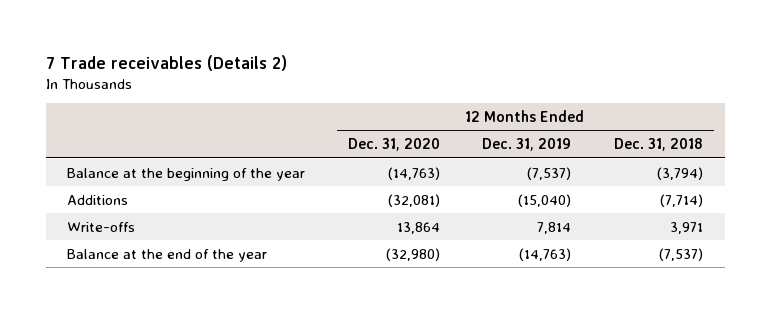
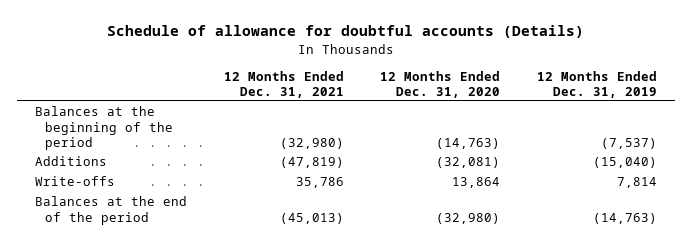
[45,54,287,71] 7 Trade receivables (Details 2) -> [106,25,584,39] Schedule of allowance for doubtful accounts (Details)
[614,138,704,152] Dec. 31, 2018 -> none
none -> [223,70,344,98] 12 Months Ended Dec. 31, 2021
[66,167,305,181] Balance at the beginning of the year -> [35,106,174,150] Balances at the beginning of the period
[66,248,267,262] Balance at the end of the year -> [35,196,188,225] Balances at the end of the period

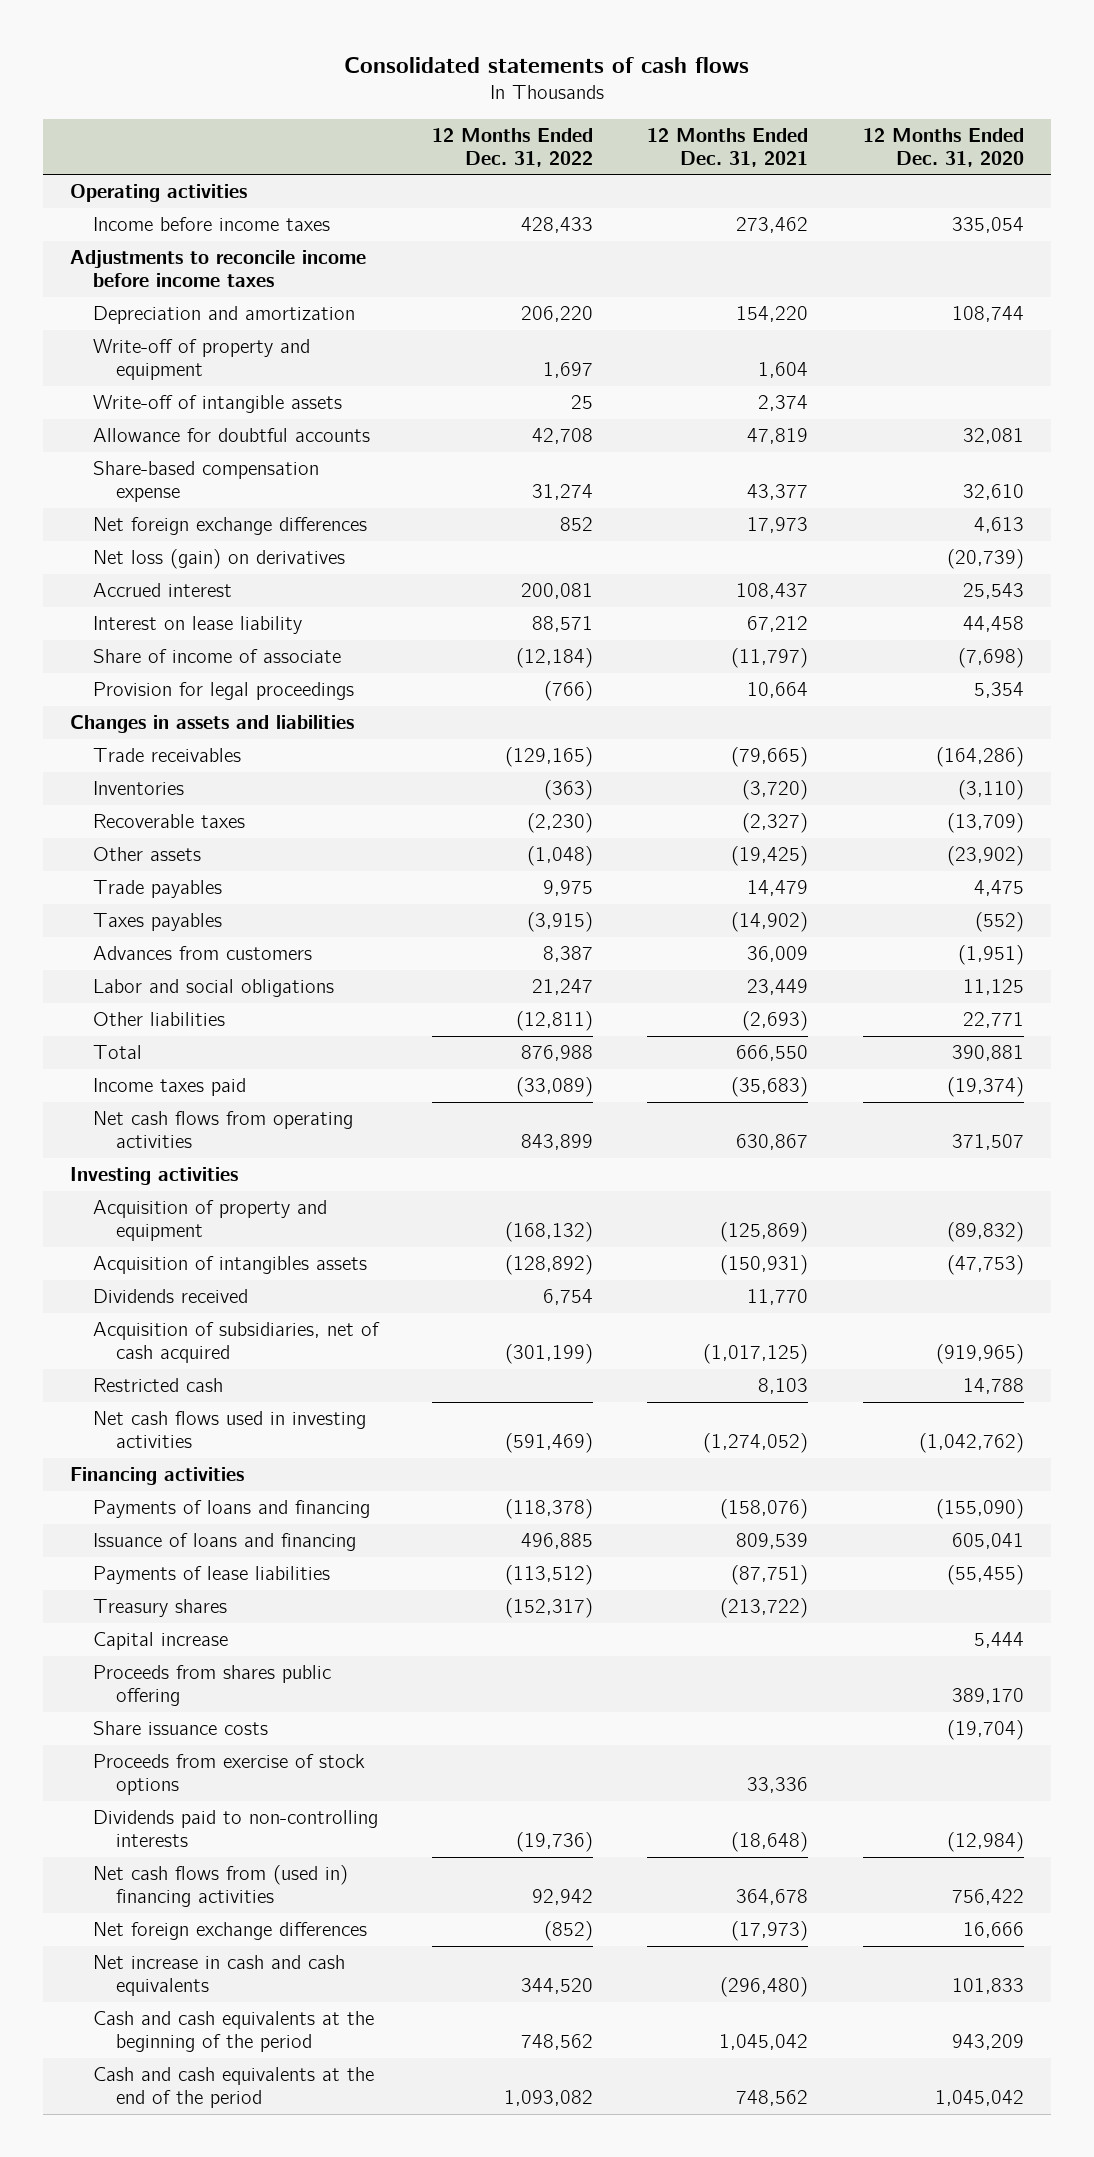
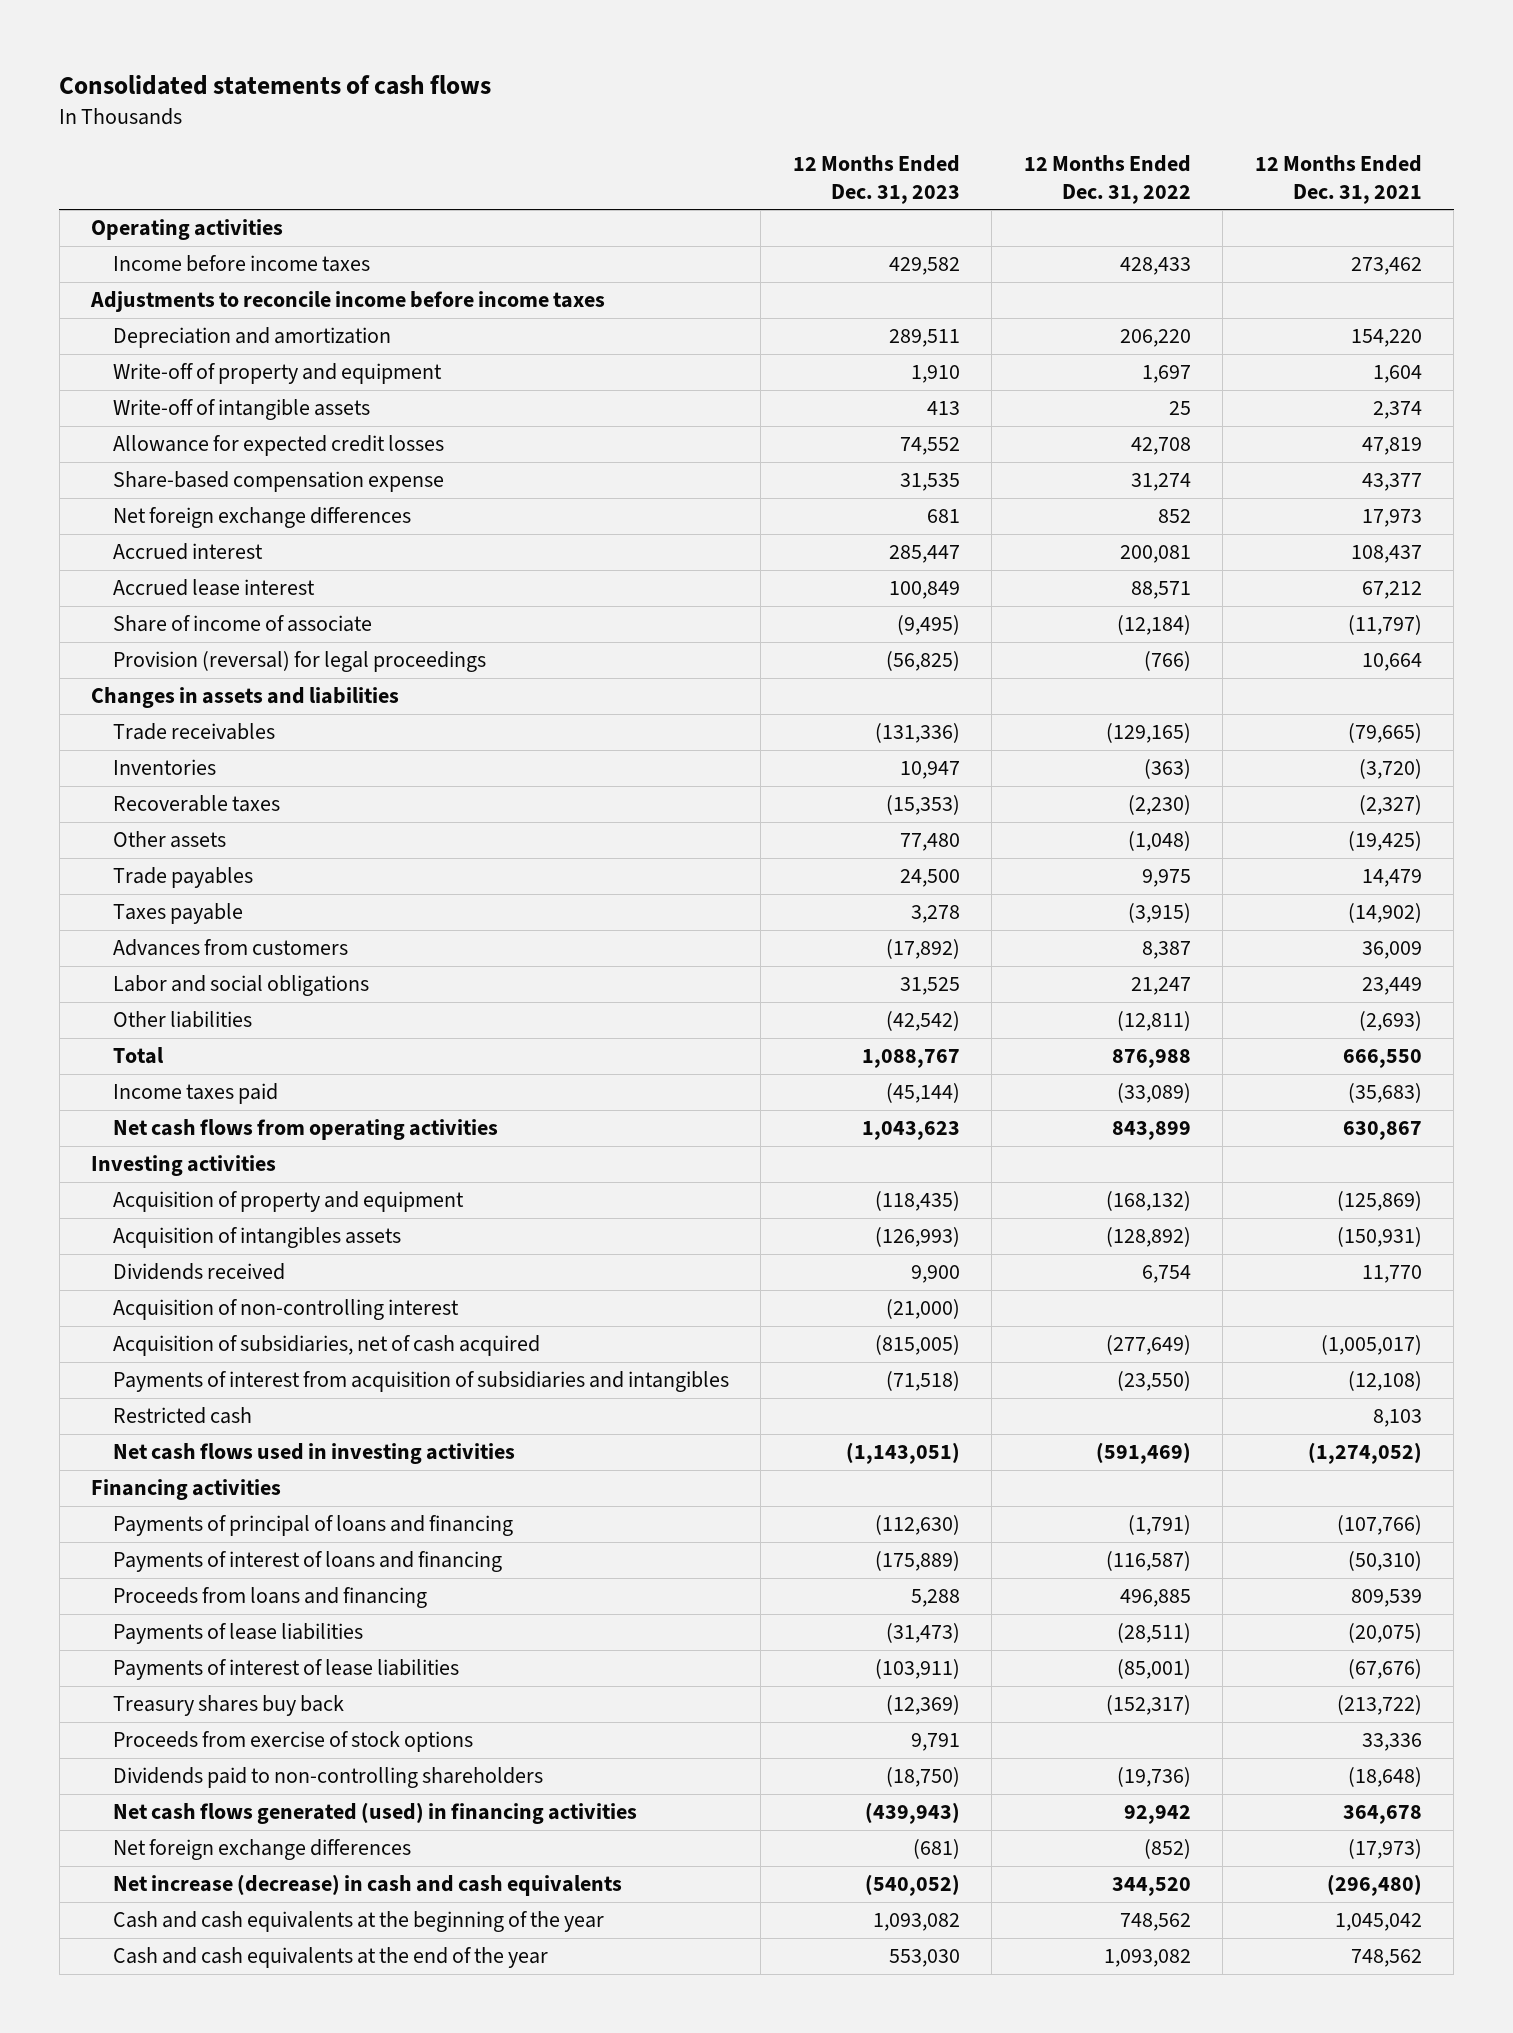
[862,127,1024,167] 12 Months Ended Dec. 31, 2020 -> none
none -> [792,155,960,204] 12 Months Ended Dec. 31, 2023
[92,428,370,443] Allowance for doubtful accounts -> [112,435,444,457] Allowance for expected credit losses
[92,549,345,570] Net loss (gain) on derivatives -> none
[92,616,302,635] Interest on lease liability -> [112,579,315,597] Accrued lease interest
[92,682,354,701] Provision for legal proceedings -> [112,651,486,673] Provision (reversal) for legal proceedings
[92,913,222,932] Taxes payables -> [112,903,243,925] Taxes payable
none -> [112,1299,459,1321] Acquisition of non-controlling interest
[505,1343,594,1364] (301,199) -> [1105,1335,1191,1356] (277,649)
[703,1343,809,1364] (1,017,125) -> [1320,1335,1422,1356] (1,005,017)
none -> [112,1371,729,1393] Payments of interest from acquisition of subsidiaries and intangibles
[92,1632,228,1651] Capital increase -> none
[92,1665,331,1706] Proceeds from shares public offering -> none
[92,1721,268,1736] Share issuance costs -> none
[92,1500,370,1519] Payments of loans and financing -> [112,1515,513,1537] Payments of principal of loans and financing
[505,1499,594,1520] (118,378) -> [1127,1515,1191,1536] (1,791)
[720,1499,809,1520] (158,076) -> [1336,1515,1422,1536] (107,766)
none -> [112,1551,502,1573] Payments of interest of loans and financing
[92,1533,356,1552] Issuance of loans and financing -> [112,1587,427,1609] Proceeds from loans and financing
[505,1565,594,1586] (113,512) -> [1116,1623,1191,1644] (28,511)
[731,1565,809,1586] (87,751) -> [1347,1623,1422,1644] (20,075)
none -> [112,1659,459,1681] Payments of interest of lease liabilities
[92,1599,227,1618] Treasury shares -> [112,1695,344,1717] Treasury shares buy back
[92,1810,378,1847] Dividends paid to non-controlling interests -> [112,1767,543,1789] Dividends paid to non-controlling shareholders
[92,1865,348,1907] Net cash flows from (used in) financing activities -> [112,1802,637,1825] Net cash flows generated (used) in financing activities
[92,1955,345,1996] Net increase in cash and cash equivalents -> [112,1874,622,1897] Net increase (decrease) in cash and cash equivalents
[92,2011,374,2052] Cash and cash equivalents at the beginning of the period -> [112,1911,604,1933] Cash and cash equivalents at the beginning of the year
[92,2067,374,2108] Cash and cash equivalents at the end of the period -> [112,1947,548,1969] Cash and cash equivalents at the end of the year

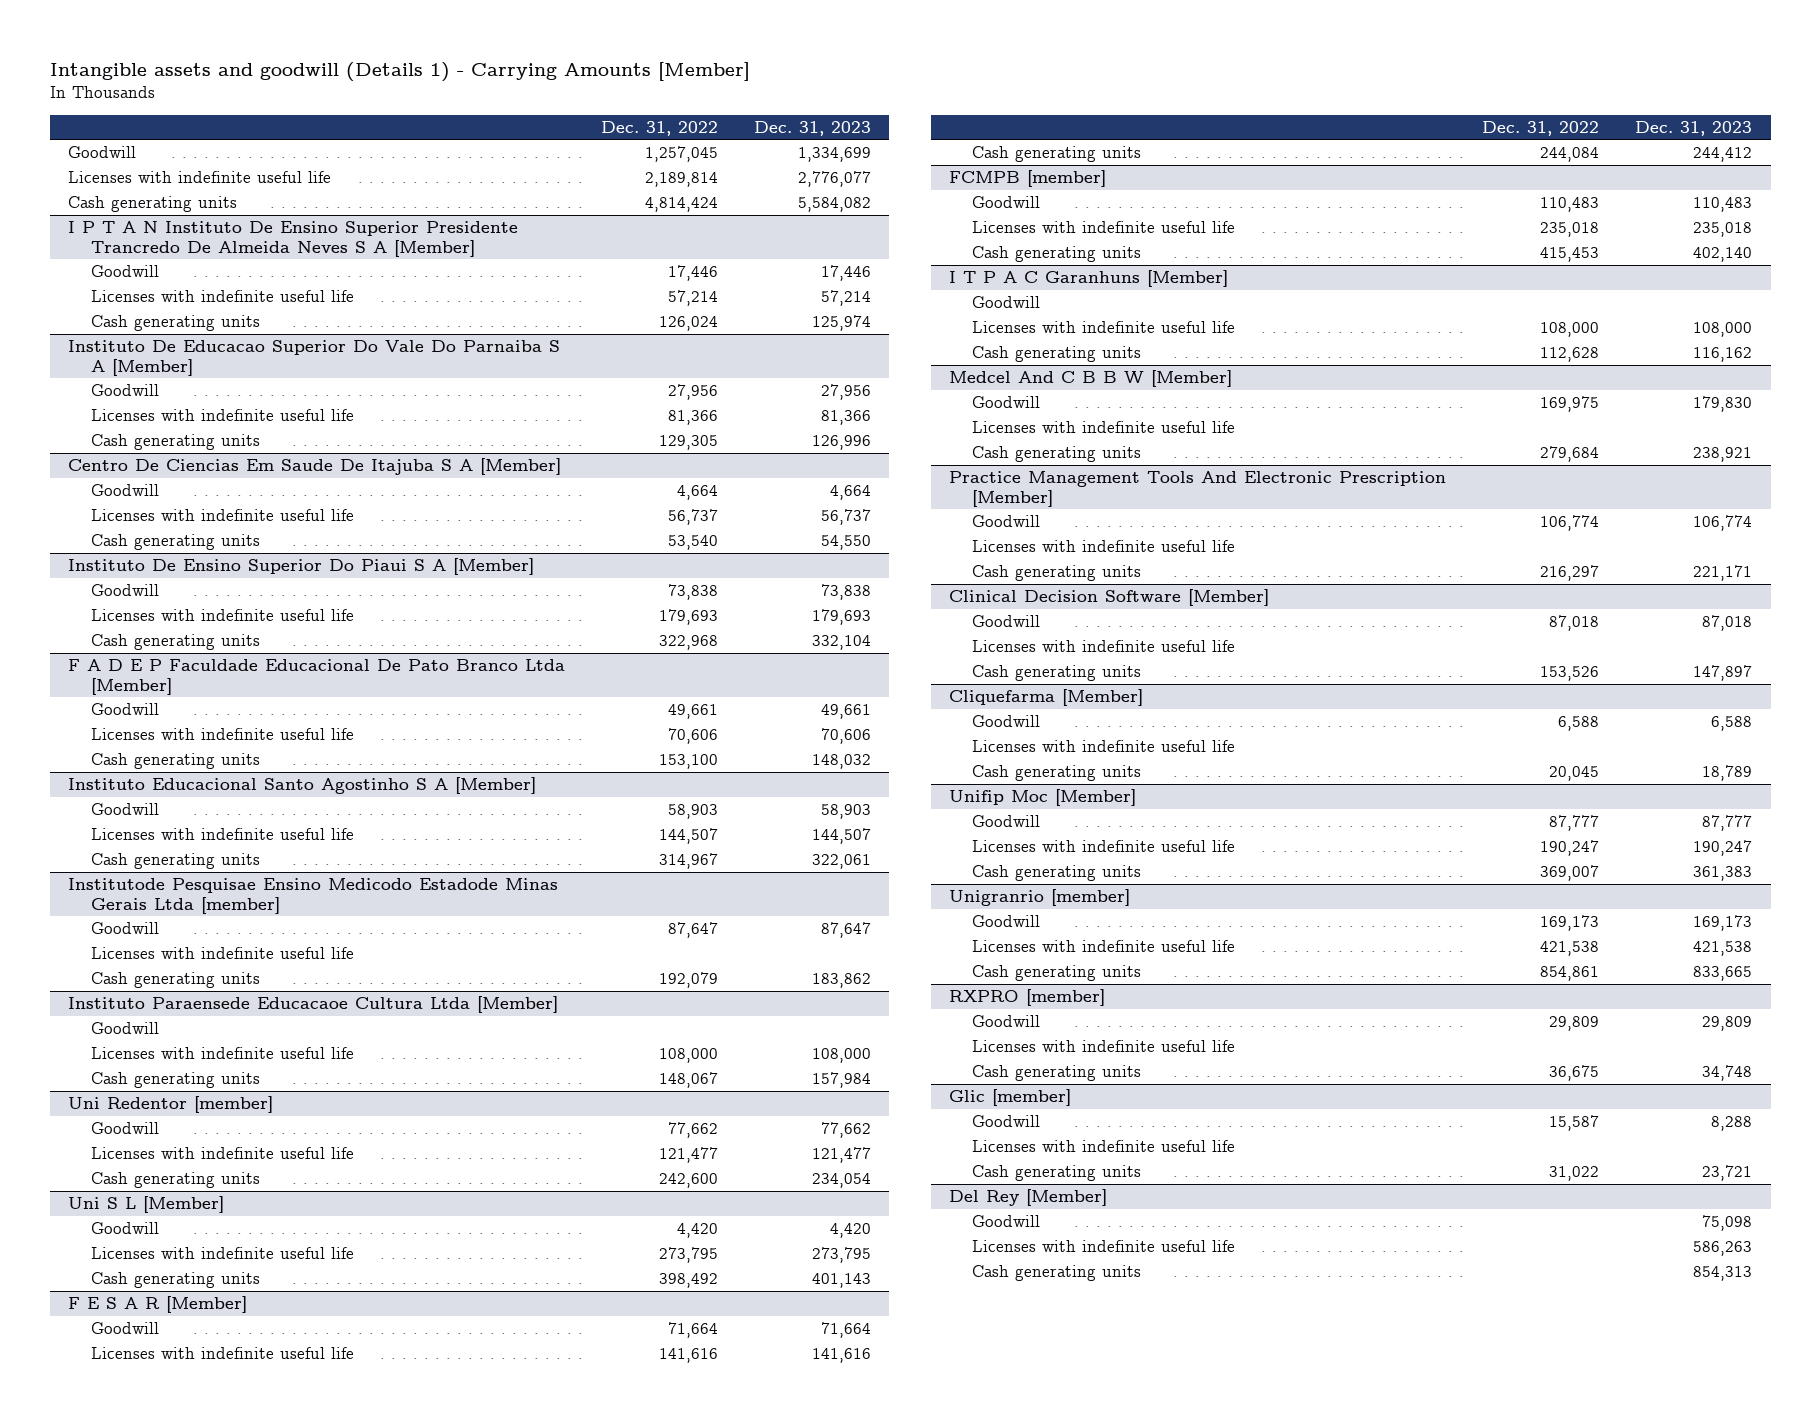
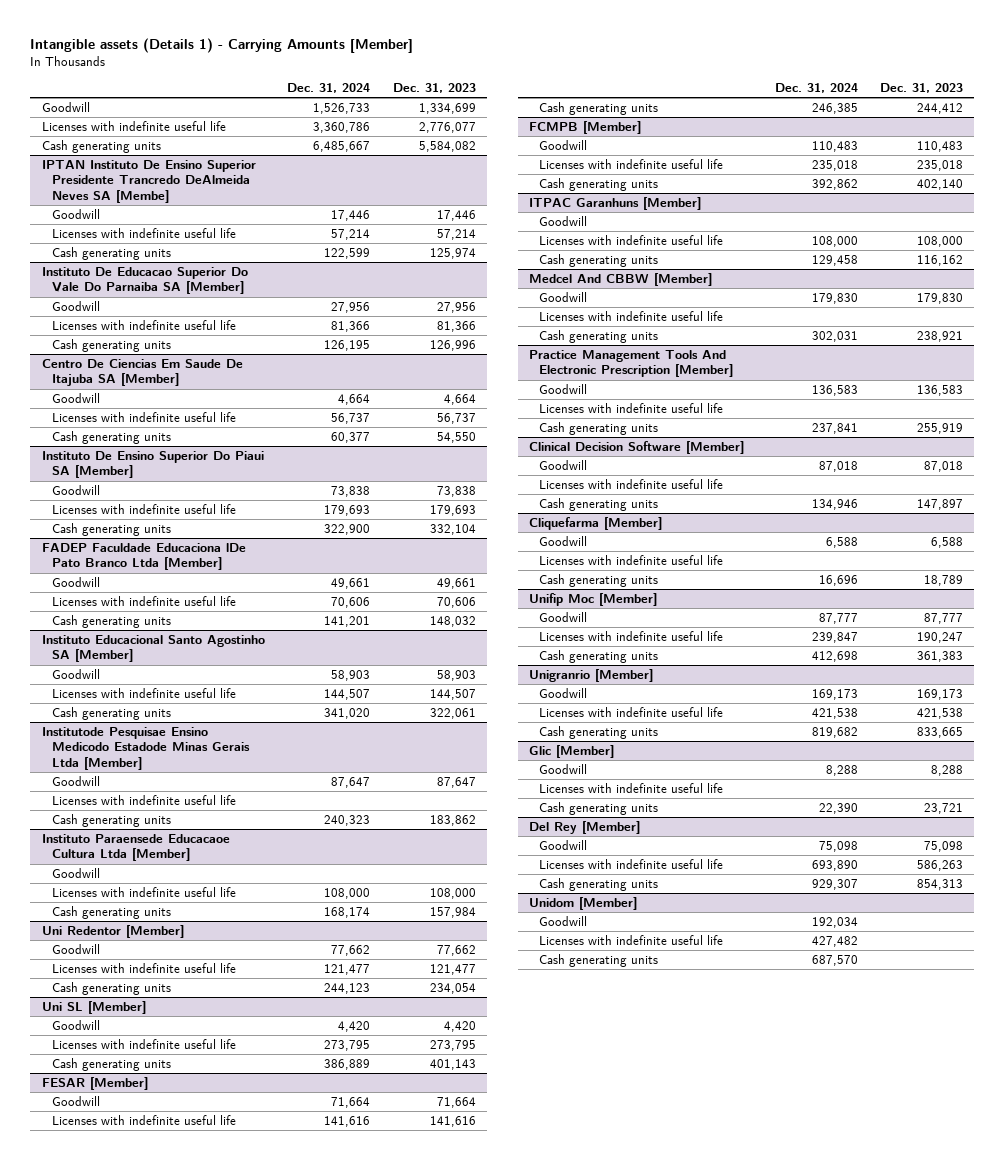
[49,61,750,82] Intangible assets and goodwill (Details 1) - Carrying Amounts [Member] -> [30,38,414,54] Intangible assets (Details 1) - Carrying Amounts [Member]
[601,120,719,136] Dec. 31, 2022 -> none
none -> [287,83,371,94] Dec. 31, 2024
[67,221,518,257] I P T A N Instituto De Ensino Superior Presidente Trancredo De Almeida Neves S A [Member] -> [41,159,256,203] IPTAN Instituto De Ensino Superior Presidente Trancredo DeAlmeida Neves SA [Membe]
[67,340,560,376] Instituto De Educacao Superior Do Vale Do Parnaiba S A [Member] -> [41,266,248,295] Instituto De Educacao Superior Do Vale Do Parnaiba SA [Member]
[67,458,561,476] Centro De Ciencias Em Saude De Itajuba S A [Member] -> [41,358,243,387] Centro De Ciencias Em Saude De Itajuba SA [Member]
[67,558,534,576] Instituto De Ensino Superior Do Piaui S A [Member] -> [41,450,264,479] Instituto De Ensino Superior Do Piaui SA [Member]
[67,659,565,695] F A D E P Faculdade Educacional De Pato Branco Ltda [Member] -> [41,542,246,571] FADEP Faculdade Educaciona lDe Pato Branco Ltda [Member]
[67,777,536,795] Instituto Educacional Santo Agostinho S A [Member] -> [41,634,265,663] Instituto Educacional Santo Agostinho SA [Member]
[67,878,558,914] Institutode Pesquisae Ensino Medicodo Estadode Minas Gerais Ltda [member] -> [41,726,250,770] Institutode Pesquisae Ensino Medicodo Estadode Minas Gerais Ltda [Member]
[67,1096,273,1114] Uni Redentor [member] -> [41,924,184,938] Uni Redentor [Member]
[67,1196,224,1214] Uni S L [Member] -> [41,1000,146,1014] Uni SL [Member]
[67,1296,247,1314] F E S A R [Member] -> [41,1076,148,1090] FESAR [Member]
[949,170,1107,188] FCMPB [member] -> [529,120,642,134] FCMPB [Member]
[949,270,1229,288] I T P A C Garanhuns [Member] -> [529,196,702,210] ITPAC Garanhuns [Member]
[949,370,1233,388] Medcel And C B B W [Member] -> [529,272,713,286] Medcel And CBBW [Member]
[1693,515,1753,532] 106,774 -> [917,384,964,396] 136,583
[1693,565,1753,582] 221,171 -> [917,422,964,434] 255,919
[949,889,1131,907] Unigranrio [member] -> [529,668,654,682] Unigranrio [Member]
[972,1015,1041,1028] Goodwill -> none
[972,1040,1236,1053] Licenses with indefinite useful life -> none
[972,1065,1142,1082] Cash generating units -> none
[949,1089,1072,1107] Glic [member] -> none
[949,989,1106,1007] RXPRO [member] -> [529,744,615,758] Glic [Member]
none -> [529,896,638,910] Unidom [Member]
none -> [539,915,588,926] Goodwill
none -> [539,934,724,945] Licenses with indefinite useful life
none -> [539,953,659,967] Cash generating units

